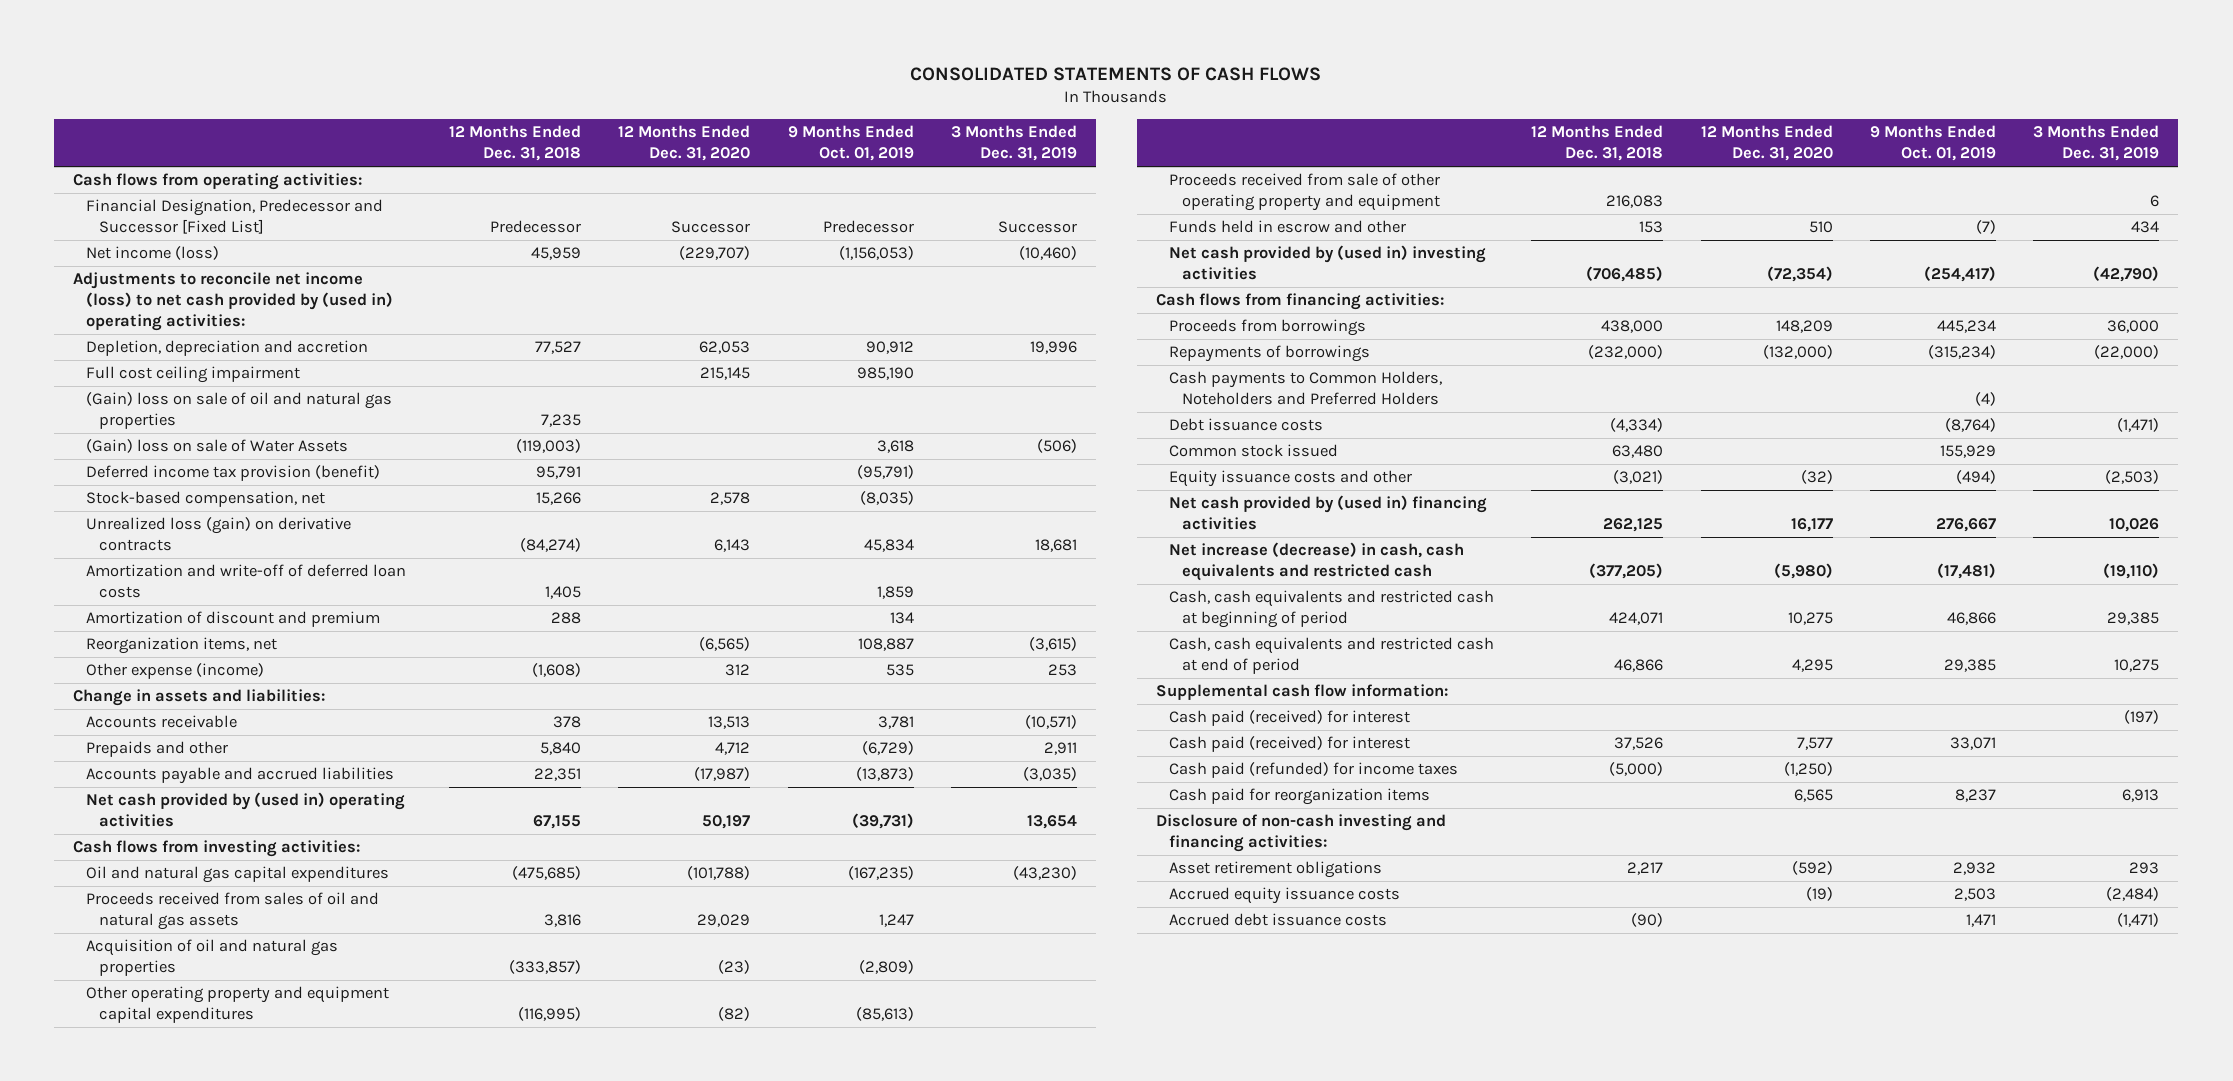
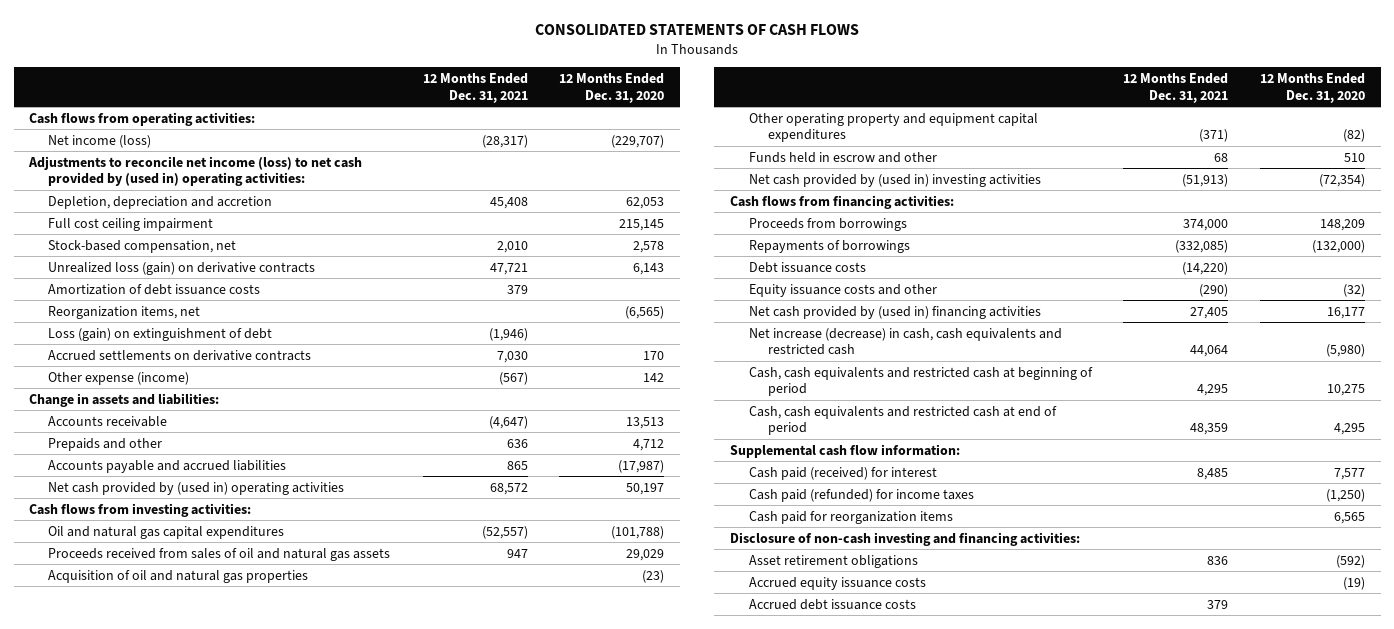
[448,125,581,162] 12 Months Ended Dec. 31, 2018 -> none
[787,125,914,162] 9 Months Ended Oct. 01, 2019 -> none
[950,125,1077,162] 3 Months Ended Dec. 31, 2019 -> none
none -> [422,73,528,103] 12 Months Ended Dec. 31, 2021
[86,199,384,235] Financial Designation, Predecessor and Successor [Fixed List] -> none
[86,392,393,430] (Gain) loss on sale of oil and natural gas properties -> none
[86,439,349,454] (Gain) loss on sale of Water Assets -> none
[86,465,381,482] Deferred income tax provision (benefit) -> none
[86,611,381,628] Amortization of discount and premium -> none
[86,564,407,599] Amortization and write-off of deferred loan costs -> [48,283,261,295] Amortization of debt issuance costs
none -> [48,327,273,341] Loss (gain) on extinguishment of debt
none -> [48,349,312,361] Accrued settlements on derivative contracts
[725,664,751,677] 312 -> [643,372,665,382] 142
[1168,173,1441,212] Proceeds received from sale of other operating property and equipment -> none
[1168,371,1442,406] Cash payments to Common Holders, Noteholders and Preferred Holders -> none
[1168,444,1338,458] Common stock issued -> none
[1168,710,1410,727] Cash paid (received) for interest -> none

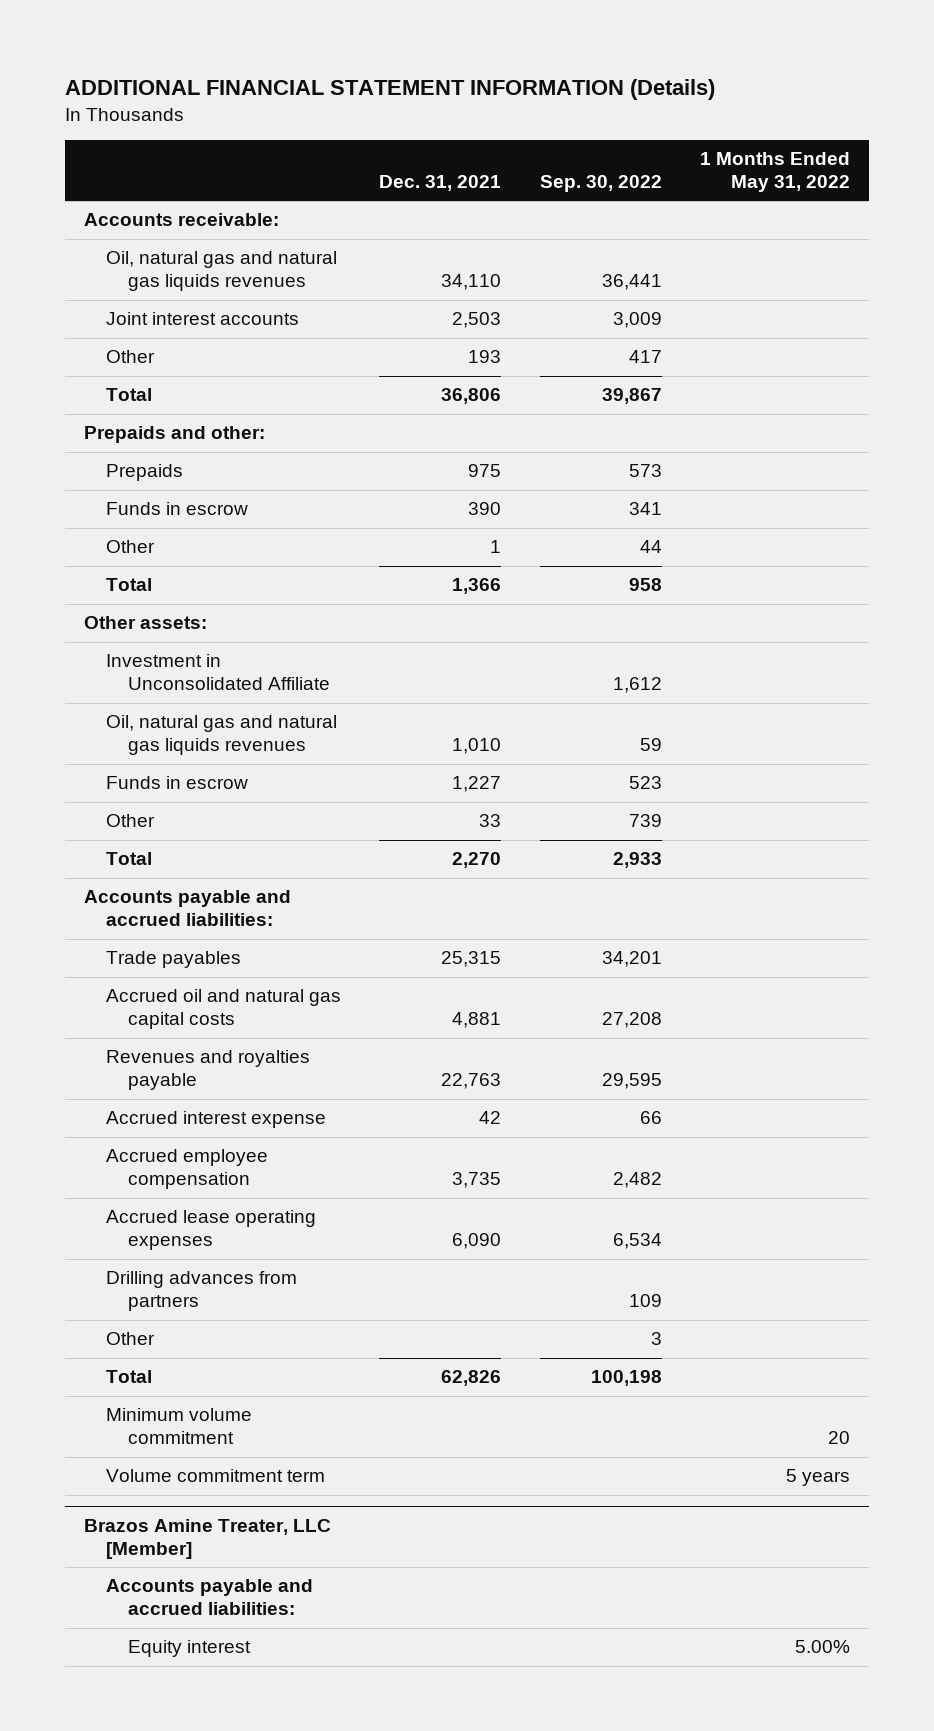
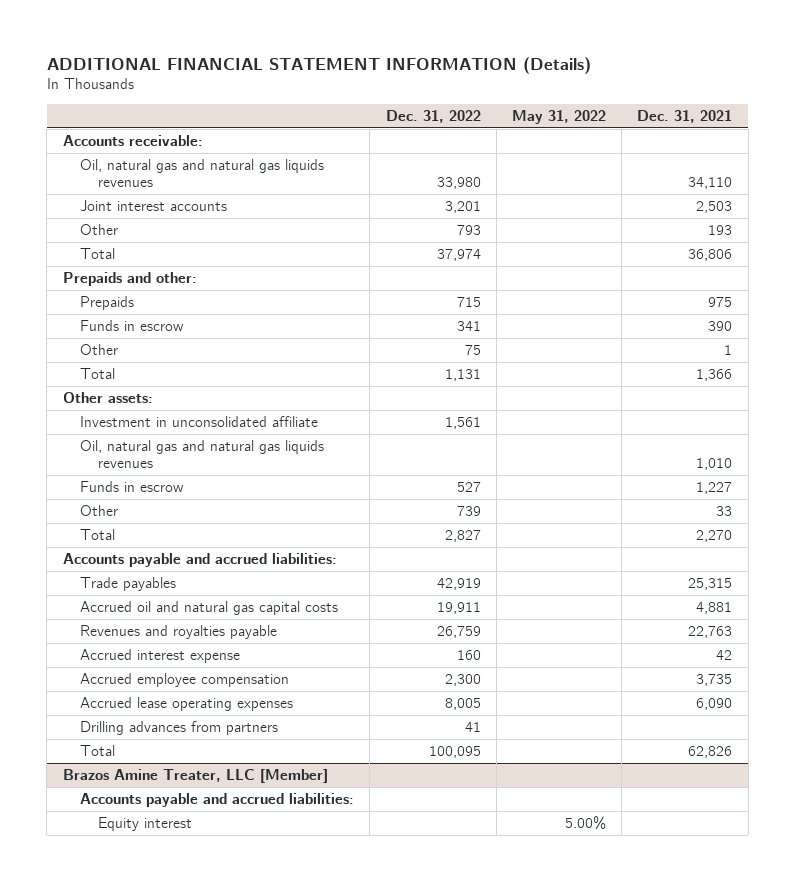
[539,175,662,193] Sep. 30, 2022 -> none
[700,152,851,193] 1 Months Ended May 31, 2022 -> none
none -> [385,109,481,123] Dec. 31, 2022
none -> [511,109,606,124] May 31, 2022
[106,654,331,691] Investment in Unconsolidated Affiliate -> [80,416,319,428] Investment in unconsolidated affiliate
[106,1332,156,1346] Other -> none
[106,1408,253,1445] Minimum volume commitment -> none
[106,1469,326,1483] Volume commitment term -> none

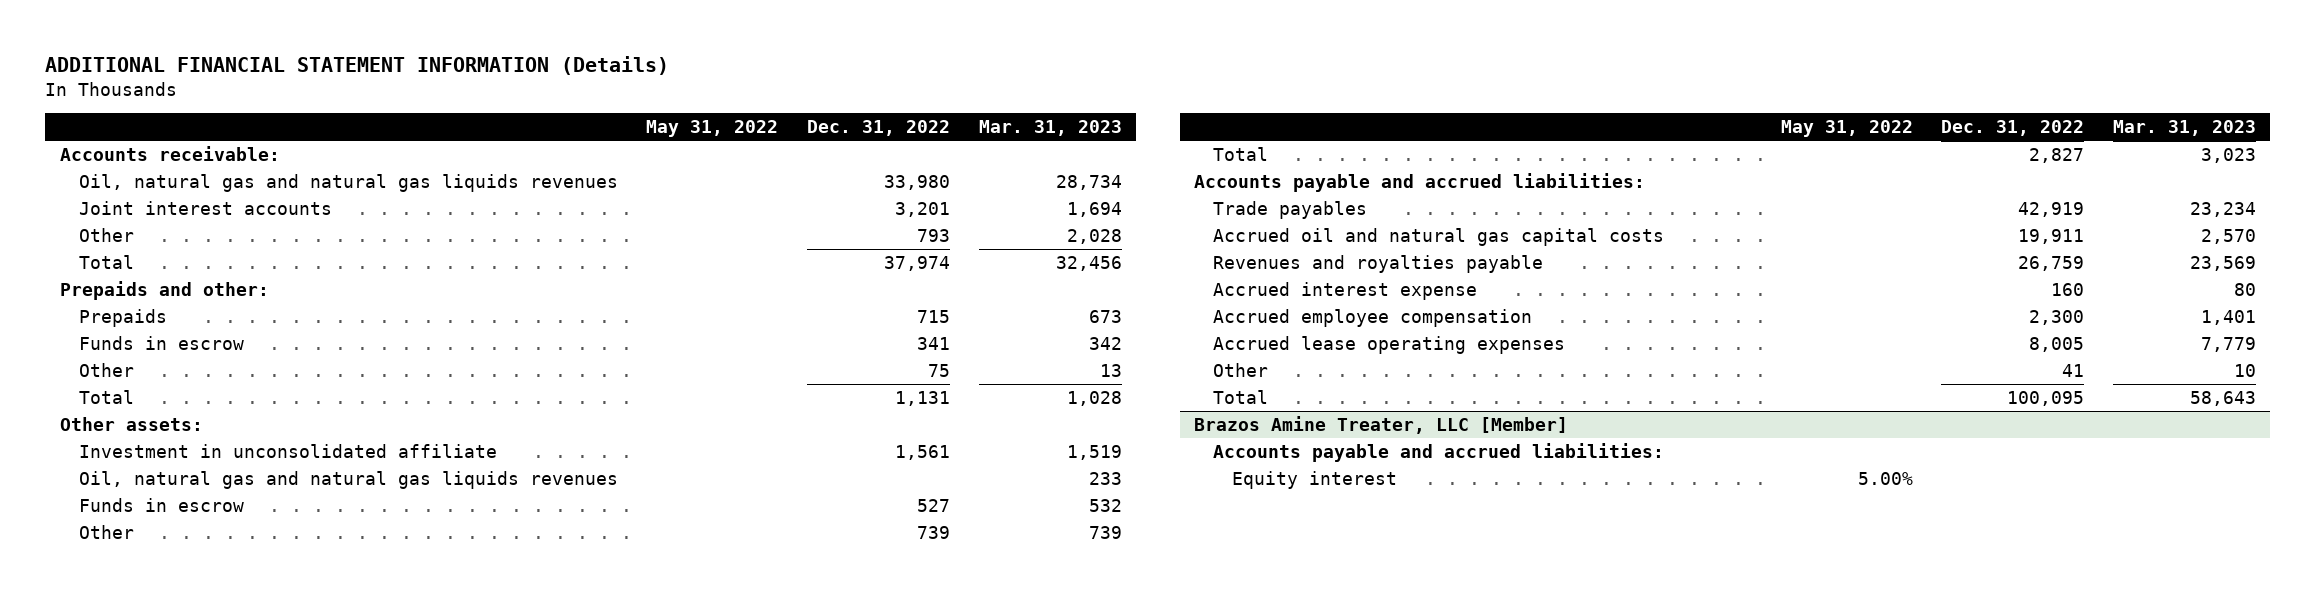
[637,109,733,123] Dec. 31, 2021 -> none
none -> [978,120,1122,137] Mar. 31, 2023
[80,721,279,736] Drilling advances from partners -> none
none -> [1212,362,1268,377] Other

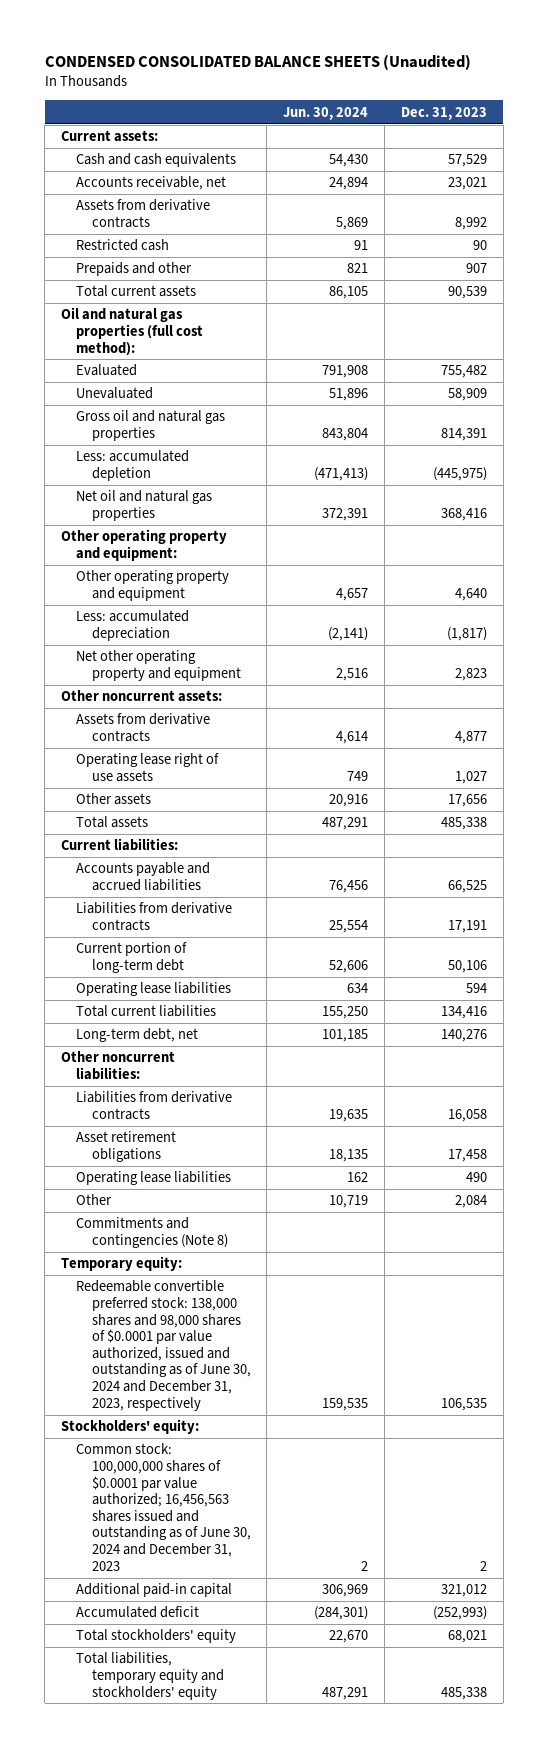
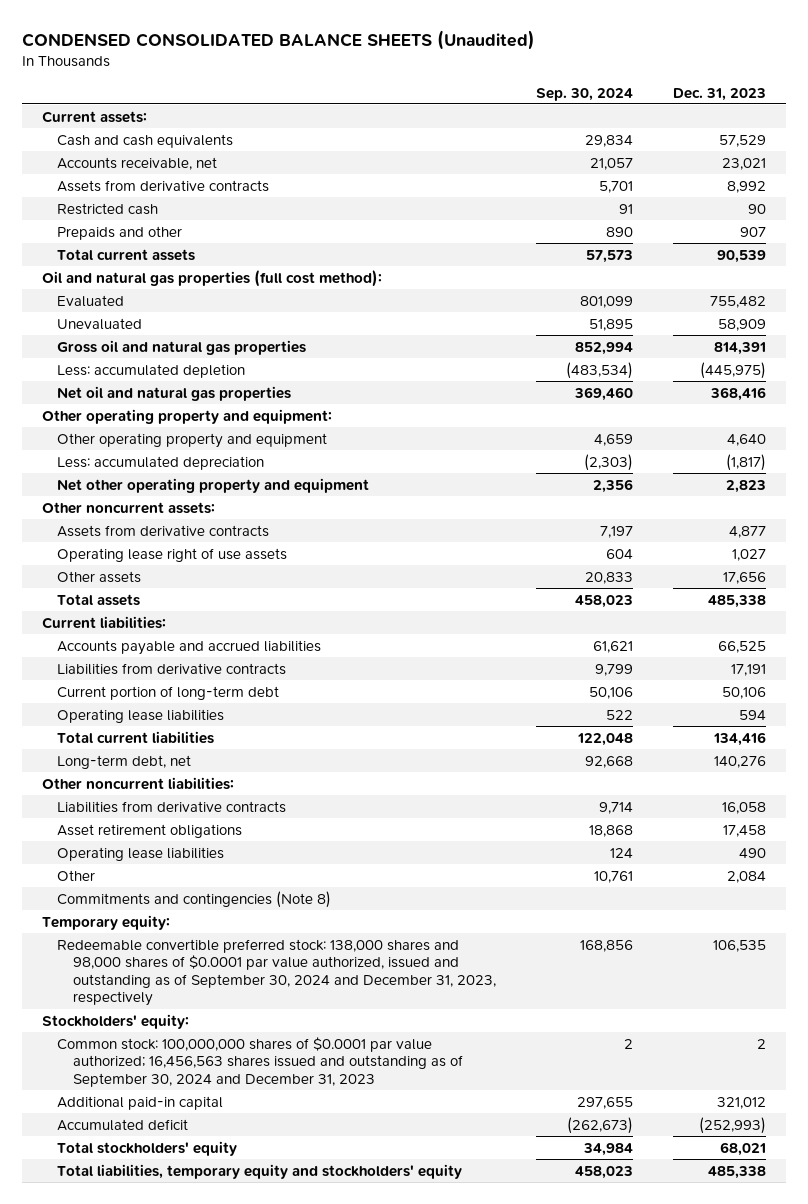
[283,106,369,120] Jun. 30, 2024 -> none
none -> [535,87,633,101] Sep. 30, 2024
[76,1280,251,1411] Redeemable convertible preferred stock: 138,000 shares and 98,000 shares of $0.0001 par value authorized, issued and outstanding as of June 30, 2024 and December 31, 2023, respectively -> [57,938,496,1007] Redeemable convertible preferred stock: 138,000 shares and 98,000 shares of $0.0001 par value authorized, issued and outstanding as of September 30, 2024 and December 31, 2023, respectively
[76,1443,251,1571] Common stock: 100,000,000 shares of $0.0001 par value authorized; 16,456,563 shares issued and outstanding as of June 30, 2024 and December 31, 2023 -> [57,1036,463,1087] Common stock: 100,000,000 shares of $0.0001 par value authorized; 16,456,563 shares issued and outstanding as of September 30, 2024 and December 31, 2023

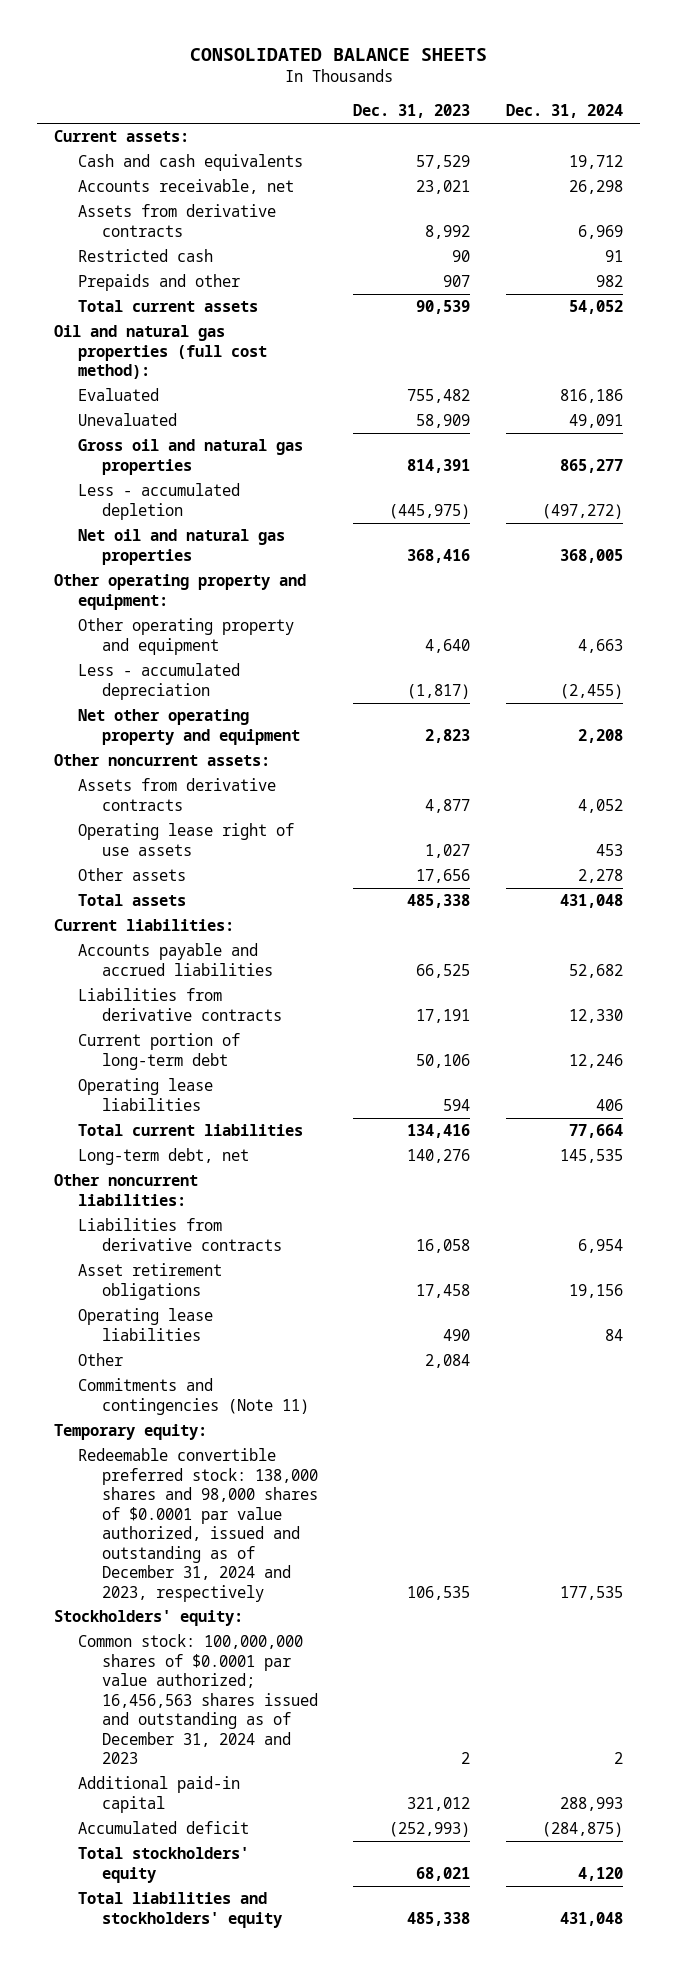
[22,29,536,50] CONDENSED CONSOLIDATED BALANCE SHEETS (Unaudited) -> [189,48,487,62] CONSOLIDATED BALANCE SHEETS
[535,87,633,101] Sep. 30, 2024 -> none
none -> [505,104,623,119] Dec. 31, 2024
[57,363,246,378] Less: accumulated depletion -> [78,483,241,520] Less - accumulated depletion
[57,455,265,470] Less: accumulated depreciation -> [78,663,241,700] Less - accumulated depreciation
[57,890,332,908] Commitments and contingencies (Note 8) -> [78,1378,310,1415] Commitments and contingencies (Note 11)
[57,938,496,1007] Redeemable convertible preferred stock: 138,000 shares and 98,000 shares of $0.0001 par value authorized, issued and outstanding as of September 30, 2024 and December 31, 2023, respectively -> [78,1448,319,1602] Redeemable convertible preferred stock: 138,000 shares and 98,000 shares of $0.0001 par value authorized, issued and outstanding as of December 31, 2024 and 2023, respectively
[57,1036,463,1087] Common stock: 100,000,000 shares of $0.0001 par value authorized; 16,456,563 shares issued and outstanding as of September 30, 2024 and December 31, 2023 -> [78,1634,319,1765] Common stock: 100,000,000 shares of $0.0001 par value authorized; 16,456,563 shares issued and outstanding as of December 31, 2024 and 2023
[57,1163,463,1179] Total liabilities, temporary equity and stockholders' equity -> [78,1892,283,1928] Total liabilities and stockholders' equity

